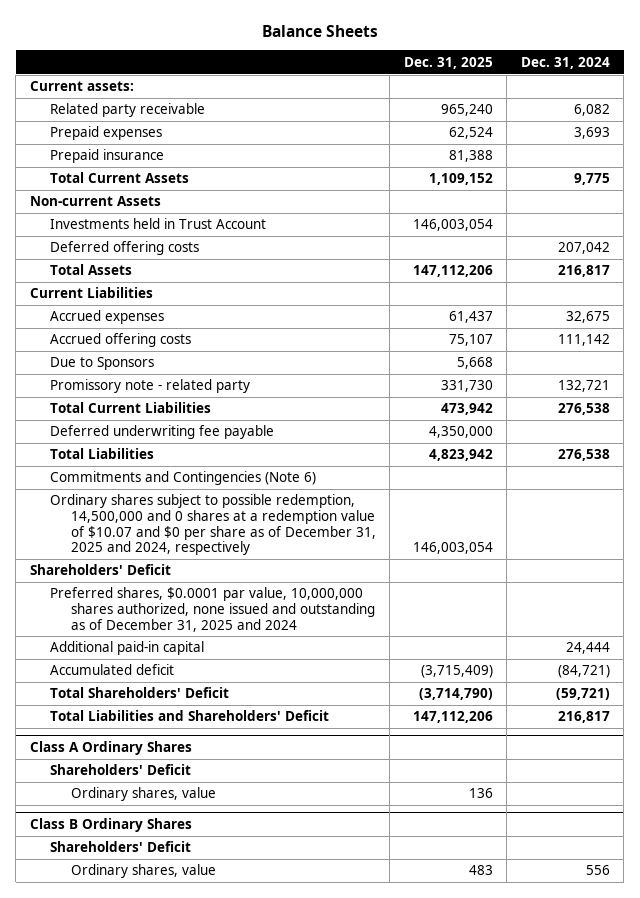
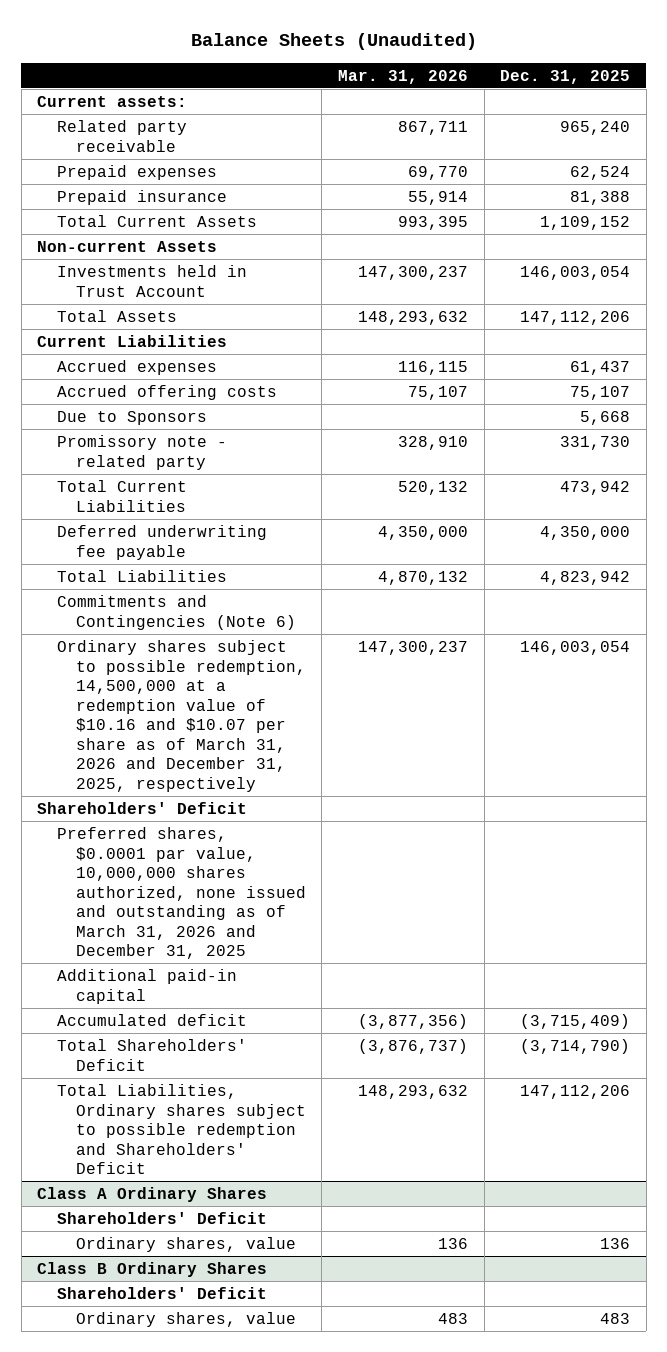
[261,24,378,37] Balance Sheets -> [190,33,477,51] Balance Sheets (Unaudited)
[520,56,610,69] Dec. 31, 2024 -> none
none -> [337,69,468,84] Mar. 31, 2026
[50,241,200,256] Deferred offering costs -> none
[50,494,376,556] Ordinary shares subject to possible redemption, 14,500,000 and 0 shares at a redemption value of $10.07 and $0 per share as of December 31, 2025 and 2024, respectively -> [56,640,306,792] Ordinary shares subject to possible redemption, 14,500,000 at a redemption value of $10.16 and $10.07 per share as of March 31, 2026 and December 31, 2025, respectively
[50,587,375,632] Preferred shares, $0.0001 par value, 10,000,000 shares authorized, none issued and outstanding as of December 31, 2025 and 2024 -> [56,827,306,960] Preferred shares, $0.0001 par value, 10,000,000 shares authorized, none issued and outstanding as of March 31, 2026 and December 31, 2025
[50,710,330,722] Total Liabilities and Shareholders' Deficit -> [56,1084,306,1175] Total Liabilities, Ordinary shares subject to possible redemption and Shareholders' Deficit

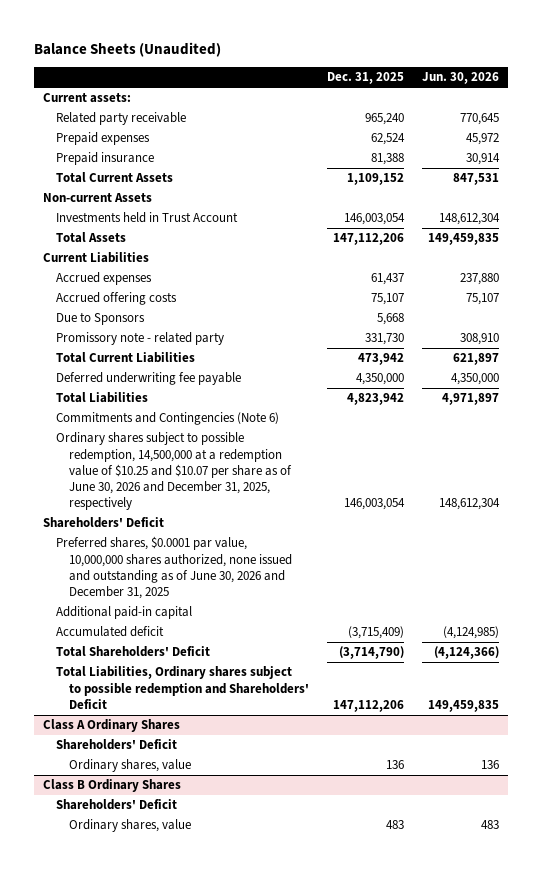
[337,69,468,84] Mar. 31, 2026 -> none
none -> [421,72,499,85] Jun. 30, 2026
[56,640,306,792] Ordinary shares subject to possible redemption, 14,500,000 at a redemption value of $10.16 and $10.07 per share as of March 31, 2026 and December 31, 2025, respectively -> [56,432,293,511] Ordinary shares subject to possible redemption, 14,500,000 at a redemption value of $10.25 and $10.07 per share as of June 30, 2026 and December 31, 2025, respectively
[56,827,306,960] Preferred shares, $0.0001 par value, 10,000,000 shares authorized, none issued and outstanding as of March 31, 2026 and December 31, 2025 -> [56,536,293,600] Preferred shares, $0.0001 par value, 10,000,000 shares authorized, none issued and outstanding as of June 30, 2026 and December 31, 2025

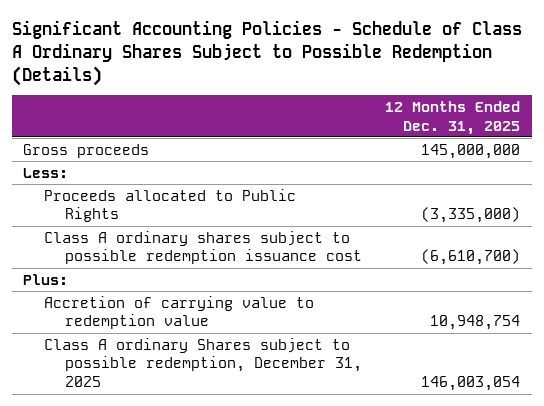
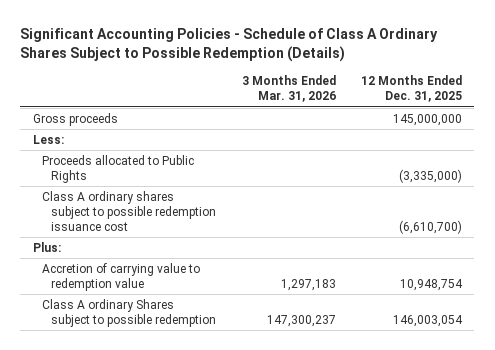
none -> [241,75,336,103] 3 Months Ended Mar. 31, 2026
[44,337,363,388] Class A ordinary Shares subject to possible redemption, December 31, 2025 -> [42,299,217,327] Class A ordinary Shares subject to possible redemption

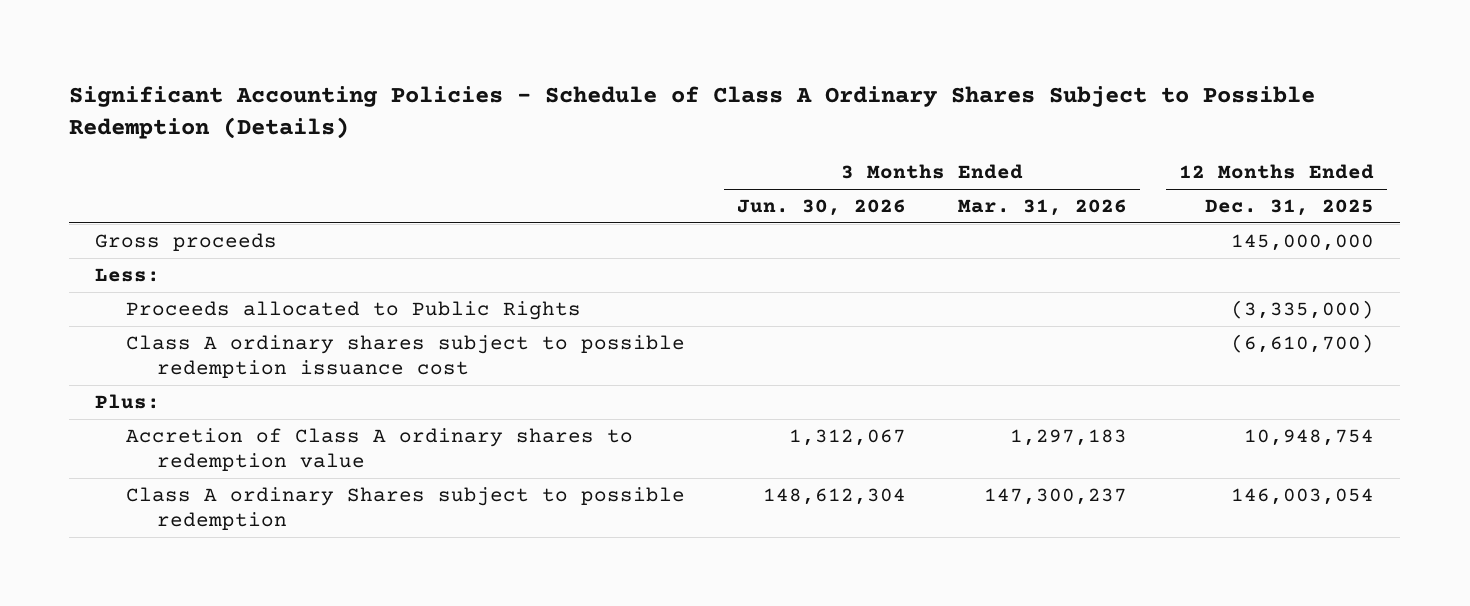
none -> [737,199,907,217] Jun. 30, 2026
[42,263,201,291] Accretion of carrying value to redemption value -> [125,427,633,471] Accretion of Class A ordinary shares to redemption value

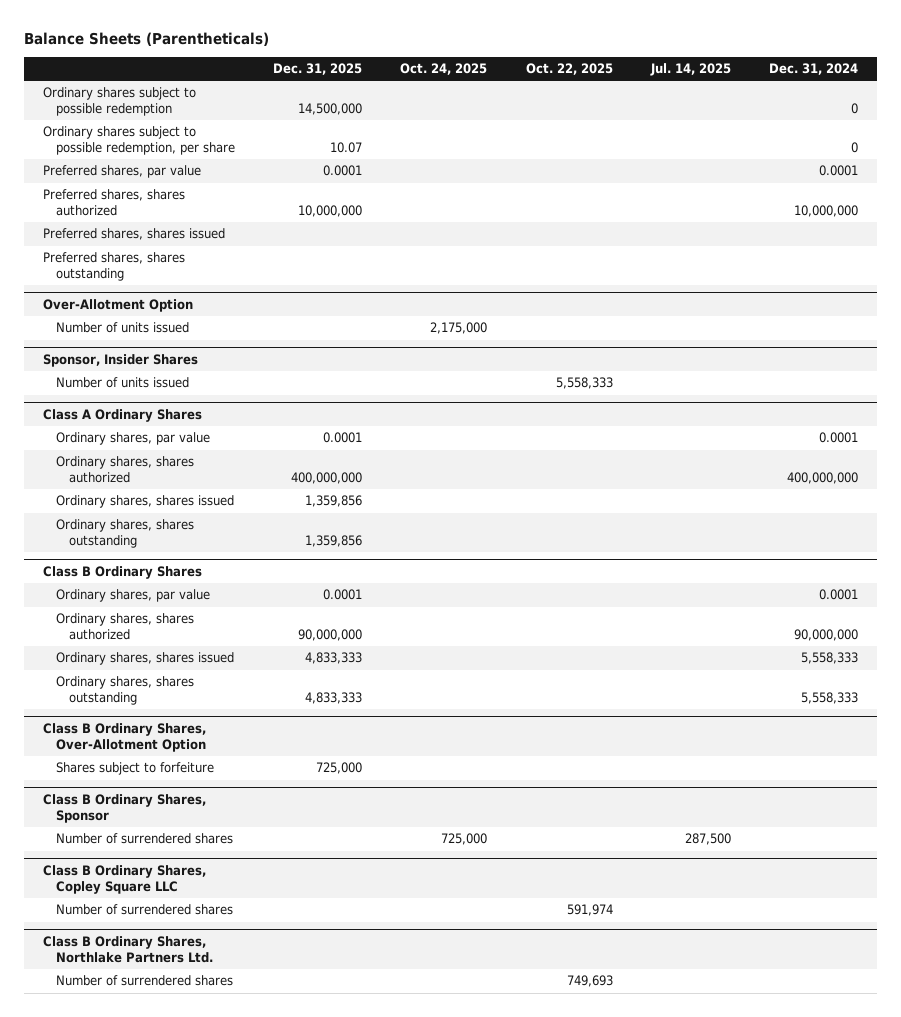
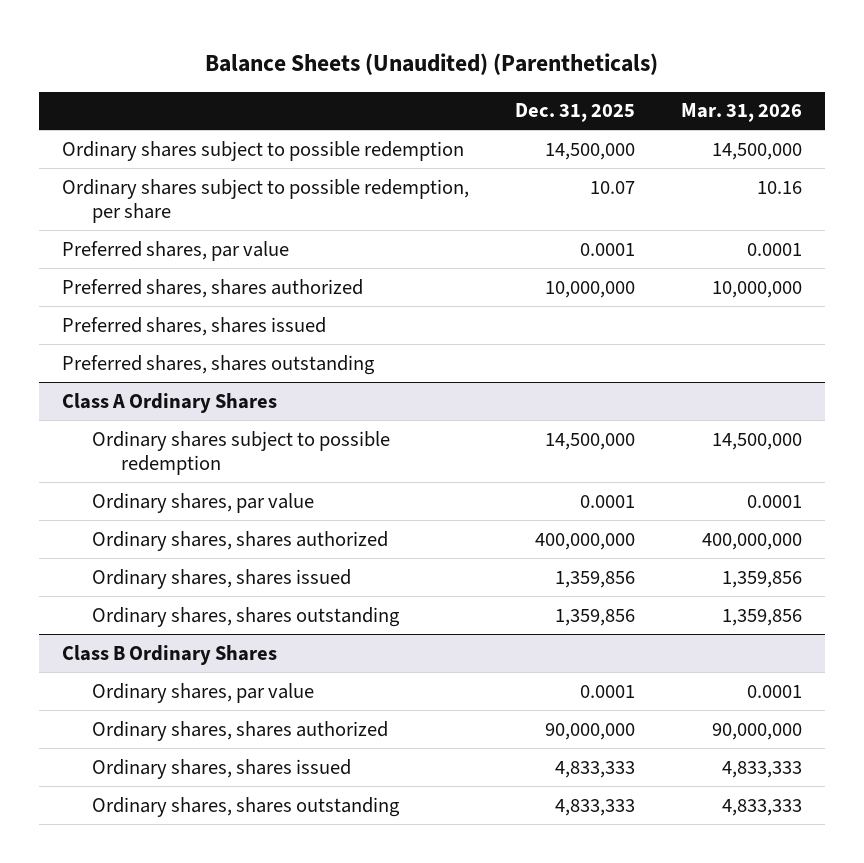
[24,32,270,47] Balance Sheets (Parentheticals) -> [205,53,659,76] Balance Sheets (Unaudited) (Parentheticals)
[400,63,488,76] Oct. 24, 2025 -> none
[525,63,613,76] Oct. 22, 2025 -> none
[649,63,731,77] Jul. 14, 2025 -> none
[768,63,858,76] Dec. 31, 2024 -> none
none -> [680,103,802,123] Mar. 31, 2026
[43,299,194,313] Over-Allotment Option -> none
[56,322,190,334] Number of units issued -> none
[43,354,199,368] Sponsor, Insider Shares -> none
[56,377,190,389] Number of units issued -> none
none -> [91,430,390,475] Ordinary shares subject to possible redemption
[43,723,207,752] Class B Ordinary Shares, Over-Allotment Option -> none
[56,762,215,776] Shares subject to forfeiture -> none
[43,794,207,823] Class B Ordinary Shares, Sponsor -> none
[56,833,234,845] Number of surrendered shares -> none
[43,865,207,894] Class B Ordinary Shares, Copley Square LLC -> none
[56,904,234,916] Number of surrendered shares -> none
[43,936,214,963] Class B Ordinary Shares, Northlake Partners Ltd. -> none
[56,975,234,987] Number of surrendered shares -> none

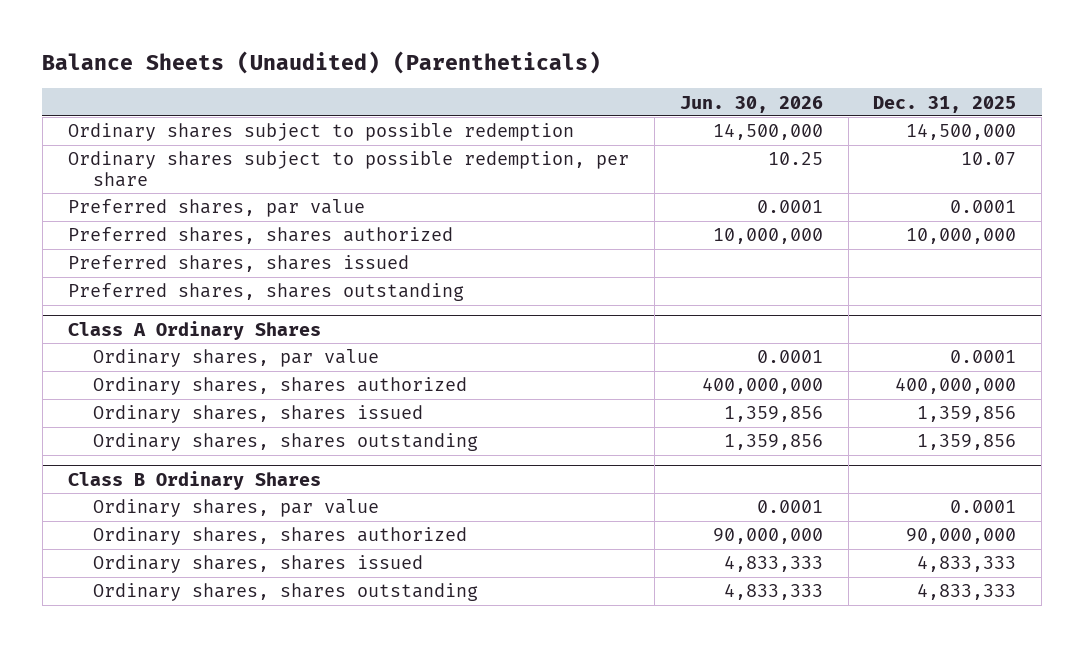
[680,103,802,123] Mar. 31, 2026 -> none
none -> [679,95,823,113] Jun. 30, 2026
[91,430,390,475] Ordinary shares subject to possible redemption -> none

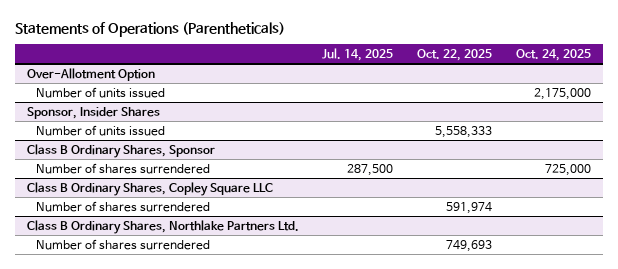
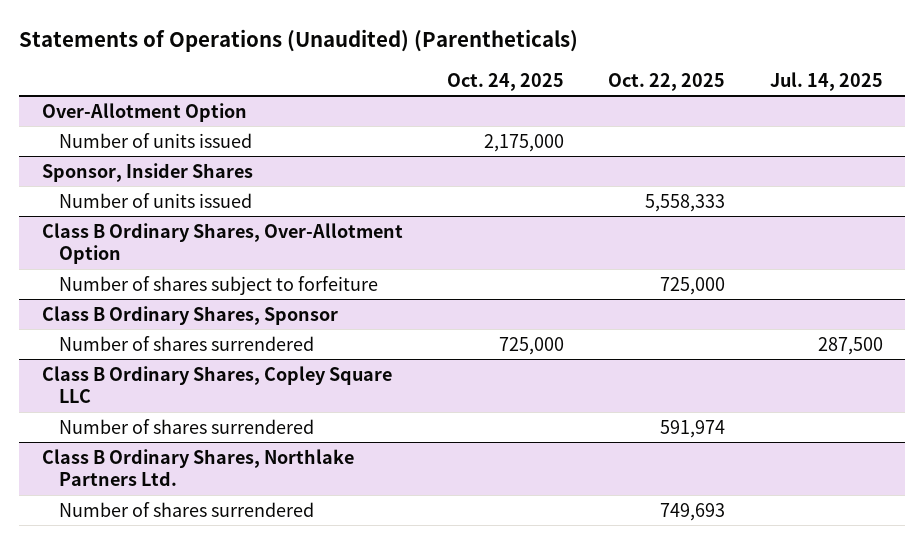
[14,21,285,37] Statements of Operations (Parentheticals) -> [19,29,579,53] Statements of Operations (Unaudited) (Parentheticals)
none -> [41,222,403,265] Class B Ordinary Shares, Over-Allotment Option
none -> [59,275,379,295] Number of shares subject to forfeiture

